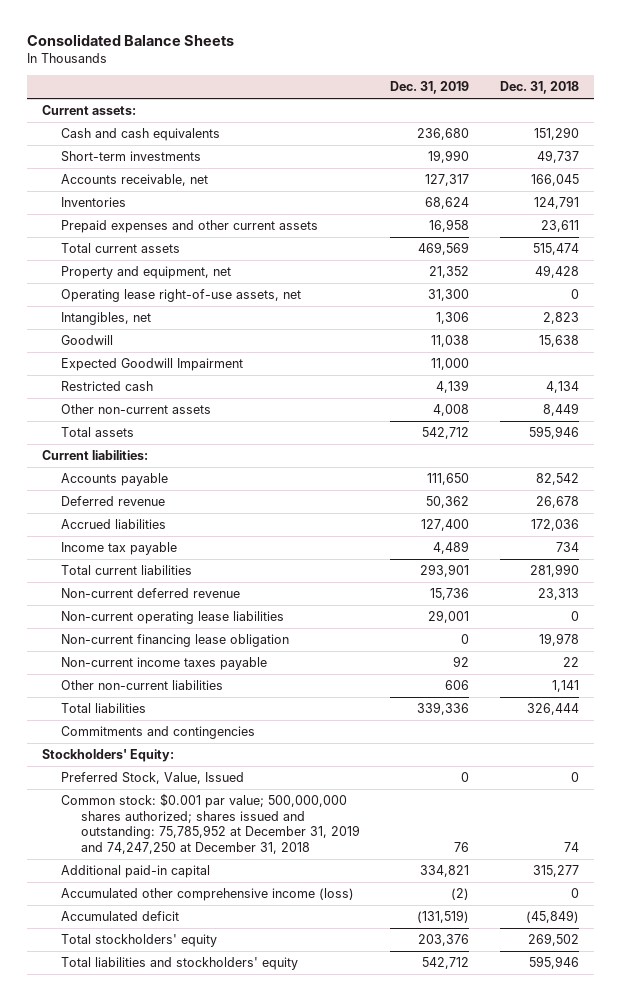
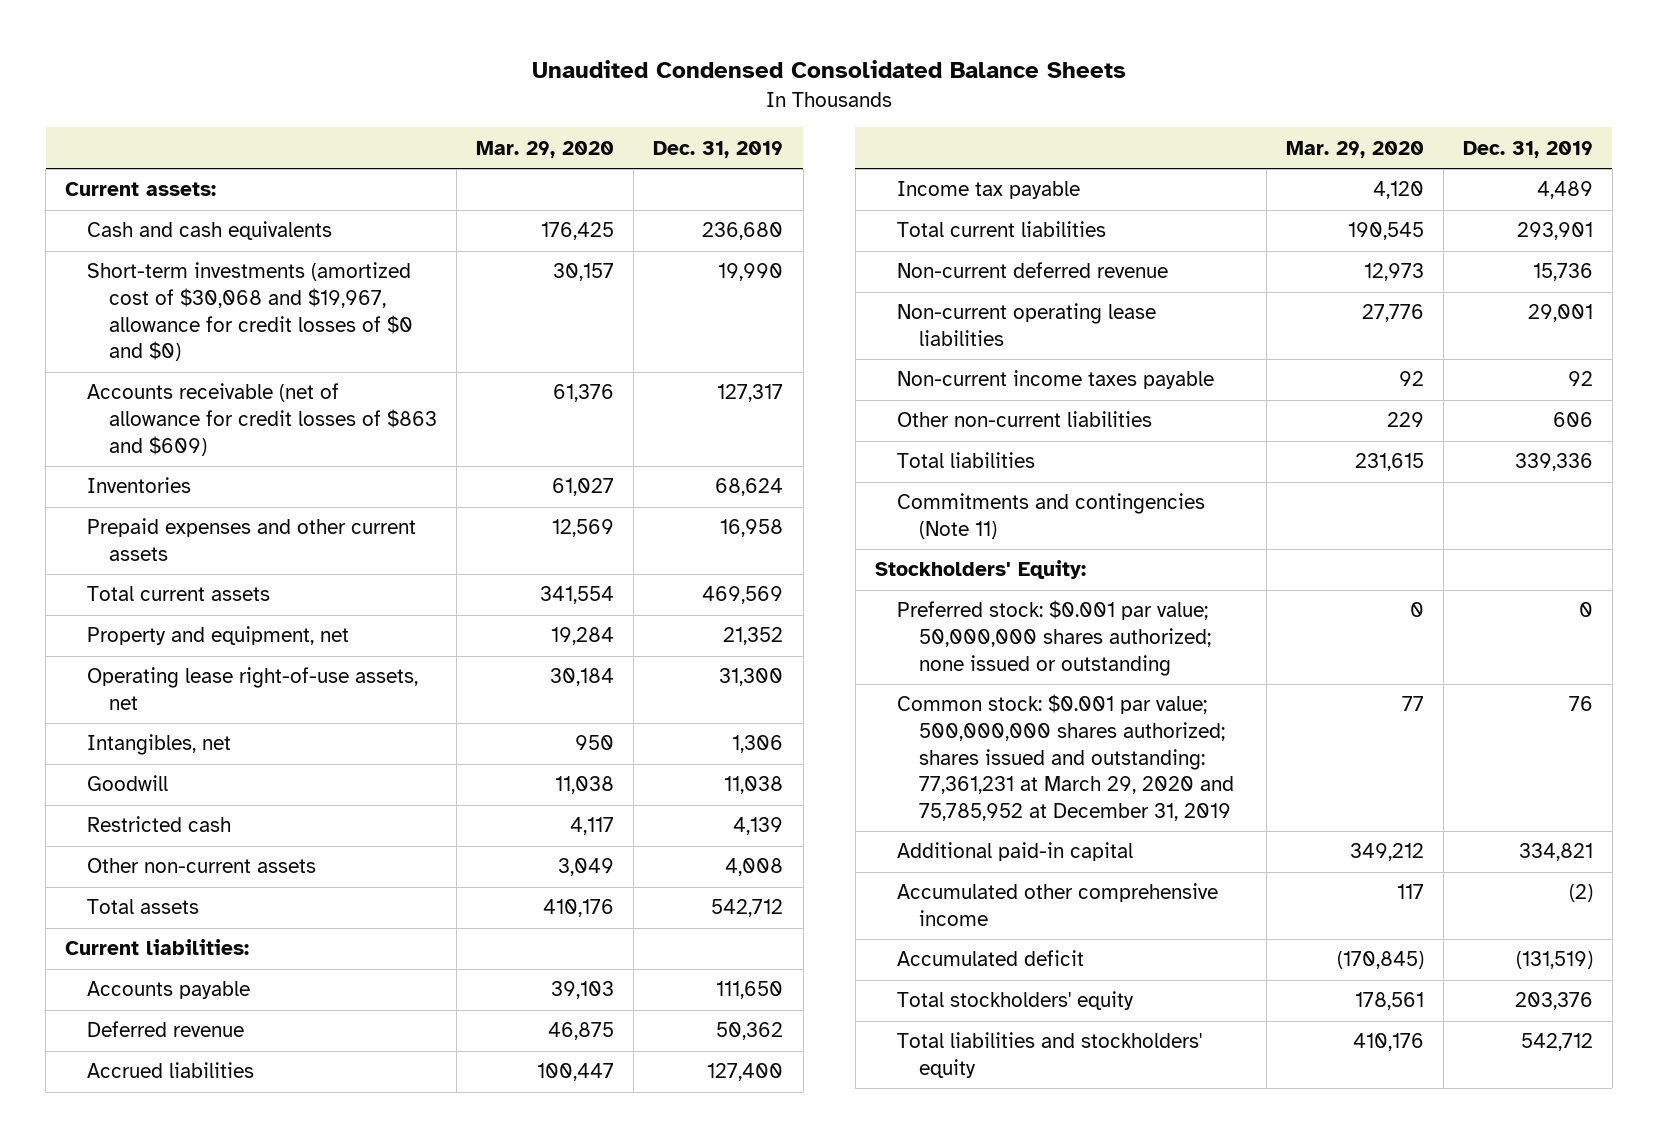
[26,34,234,47] Consolidated Balance Sheets -> [532,60,1127,79] Unaudited Condensed Consolidated Balance Sheets
[499,81,579,95] Dec. 31, 2018 -> none
none -> [476,140,615,158] Mar. 29, 2020
[61,151,202,163] Short-term investments -> [87,262,414,362] Short-term investments (amortized cost of $30,068 and $19,967, allowance for credit losses of $0 and $0)
[61,174,209,187] Accounts receivable, net -> [87,383,438,456] Accounts receivable (net of allowance for credit losses of $863 and $609)
[61,358,244,372] Expected Goodwill Impairment -> none
[61,634,290,648] Non-current financing lease obligation -> none
[61,726,256,740] Commitments and contingencies -> [896,493,1205,540] Commitments and contingencies (Note 11)
[61,772,245,785] Preferred Stock, Value, Issued -> [896,600,1211,676] Preferred stock: $0.001 par value; 50,000,000 shares authorized; none issued or outstanding
[61,793,360,855] Common stock: $0.001 par value; 500,000,000 shares authorized; shares issued and outstanding: 75,785,952 at December 31, 2019 and 74,247,250 at December 31, 2018 -> [896,694,1234,821] Common stock: $0.001 par value; 500,000,000 shares authorized; shares issued and outstanding: 77,361,231 at March 29, 2020 and 75,785,952 at December 31, 2019
[61,888,355,902] Accumulated other comprehensive income (loss) -> [896,883,1218,927] Accumulated other comprehensive income

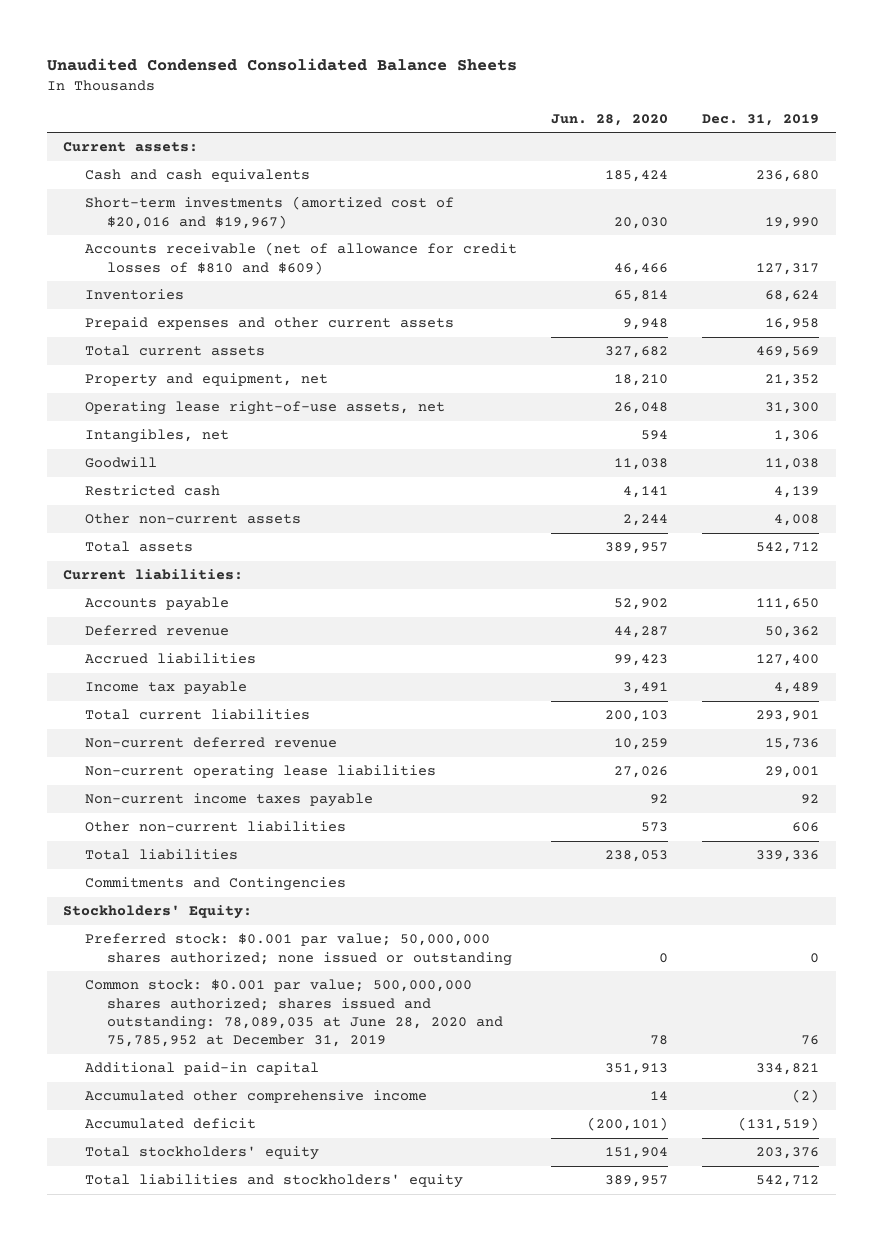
[476,140,615,158] Mar. 29, 2020 -> none
none -> [551,113,669,126] Jun. 28, 2020
[87,262,414,362] Short-term investments (amortized cost of $30,068 and $19,967, allowance for credit losses of $0 and $0) -> [85,196,455,229] Short-term investments (amortized cost of $20,016 and $19,967)
[87,383,438,456] Accounts receivable (net of allowance for credit losses of $863 and $609) -> [85,242,518,275] Accounts receivable (net of allowance for credit losses of $810 and $609)
[896,493,1205,540] Commitments and contingencies (Note 11) -> [85,877,347,892] Commitments and Contingencies
[896,694,1234,821] Common stock: $0.001 par value; 500,000,000 shares authorized; shares issued and outstanding: 77,361,231 at March 29, 2020 and 75,785,952 at December 31, 2019 -> [85,979,504,1048] Common stock: $0.001 par value; 500,000,000 shares authorized; shares issued and outstanding: 78,089,035 at June 28, 2020 and 75,785,952 at December 31, 2019

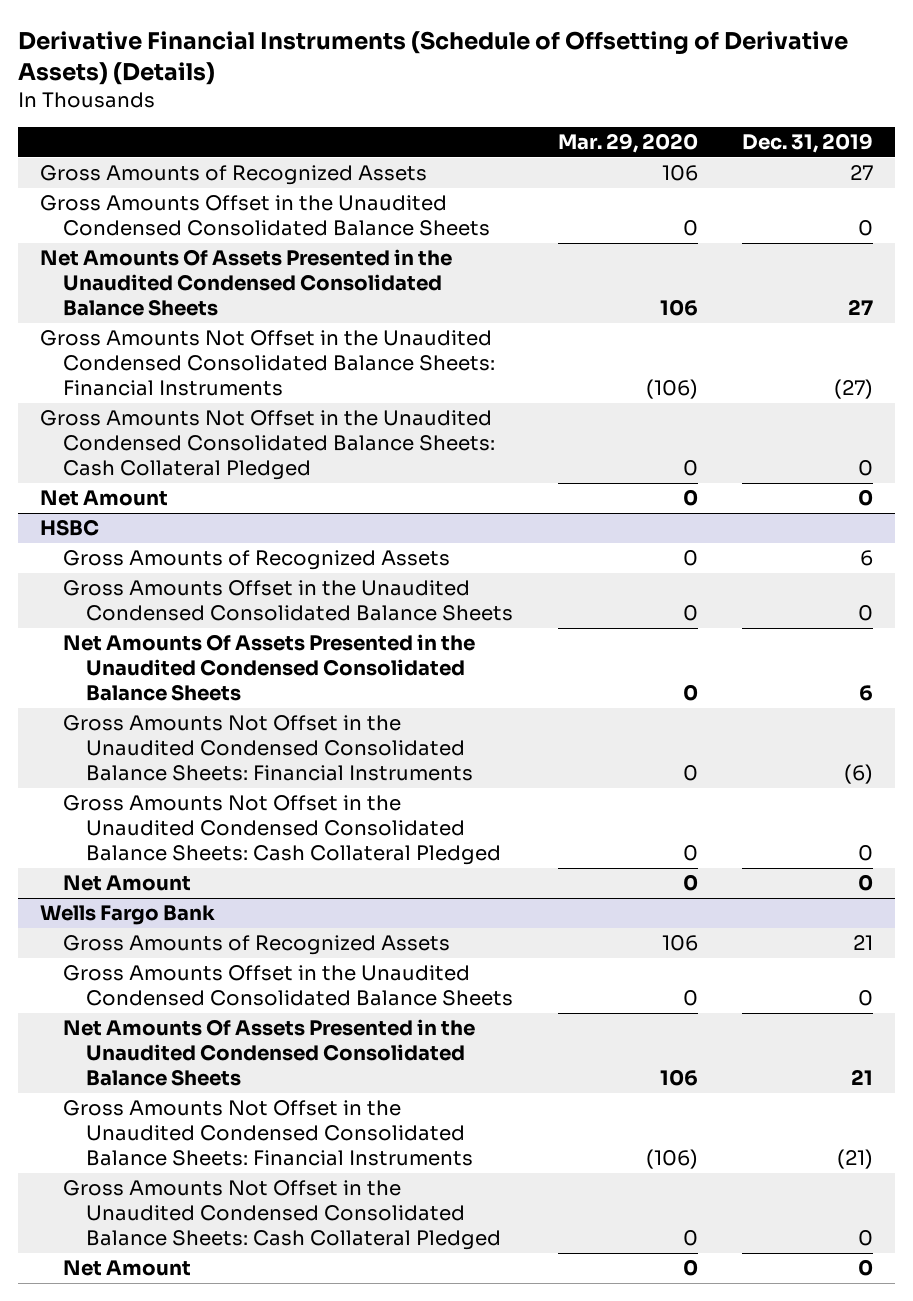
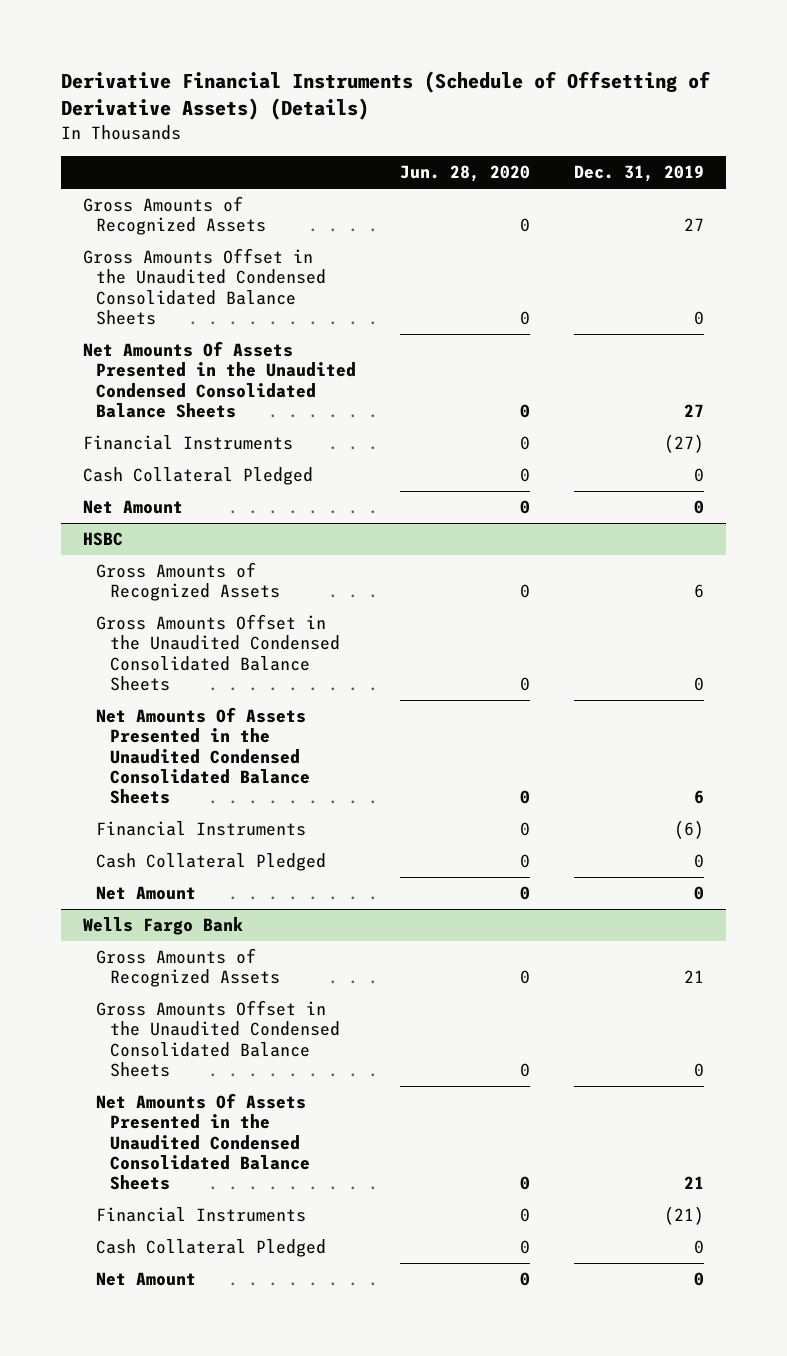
[557,132,698,153] Mar. 29, 2020 -> none
none -> [400,165,531,183] Jun. 28, 2020
[39,330,496,396] Gross Amounts Not Offset in the Unaudited Condensed Consolidated Balance Sheets: Financial Instruments -> [82,435,293,451] Financial Instruments
[39,410,496,480] Gross Amounts Not Offset in the Unaudited Condensed Consolidated Balance Sheets: Cash Collateral Pledged -> [82,467,313,486] Cash Collateral Pledged
[63,715,474,781] Gross Amounts Not Offset in the Unaudited Condensed Consolidated Balance Sheets: Financial Instruments -> [96,821,307,837] Financial Instruments
[63,795,502,865] Gross Amounts Not Offset in the Unaudited Condensed Consolidated Balance Sheets: Cash Collateral Pledged -> [96,853,327,872] Cash Collateral Pledged
[63,1100,474,1166] Gross Amounts Not Offset in the Unaudited Condensed Consolidated Balance Sheets: Financial Instruments -> [96,1207,307,1223] Financial Instruments
[63,1180,502,1250] Gross Amounts Not Offset in the Unaudited Condensed Consolidated Balance Sheets: Cash Collateral Pledged -> [96,1239,327,1258] Cash Collateral Pledged

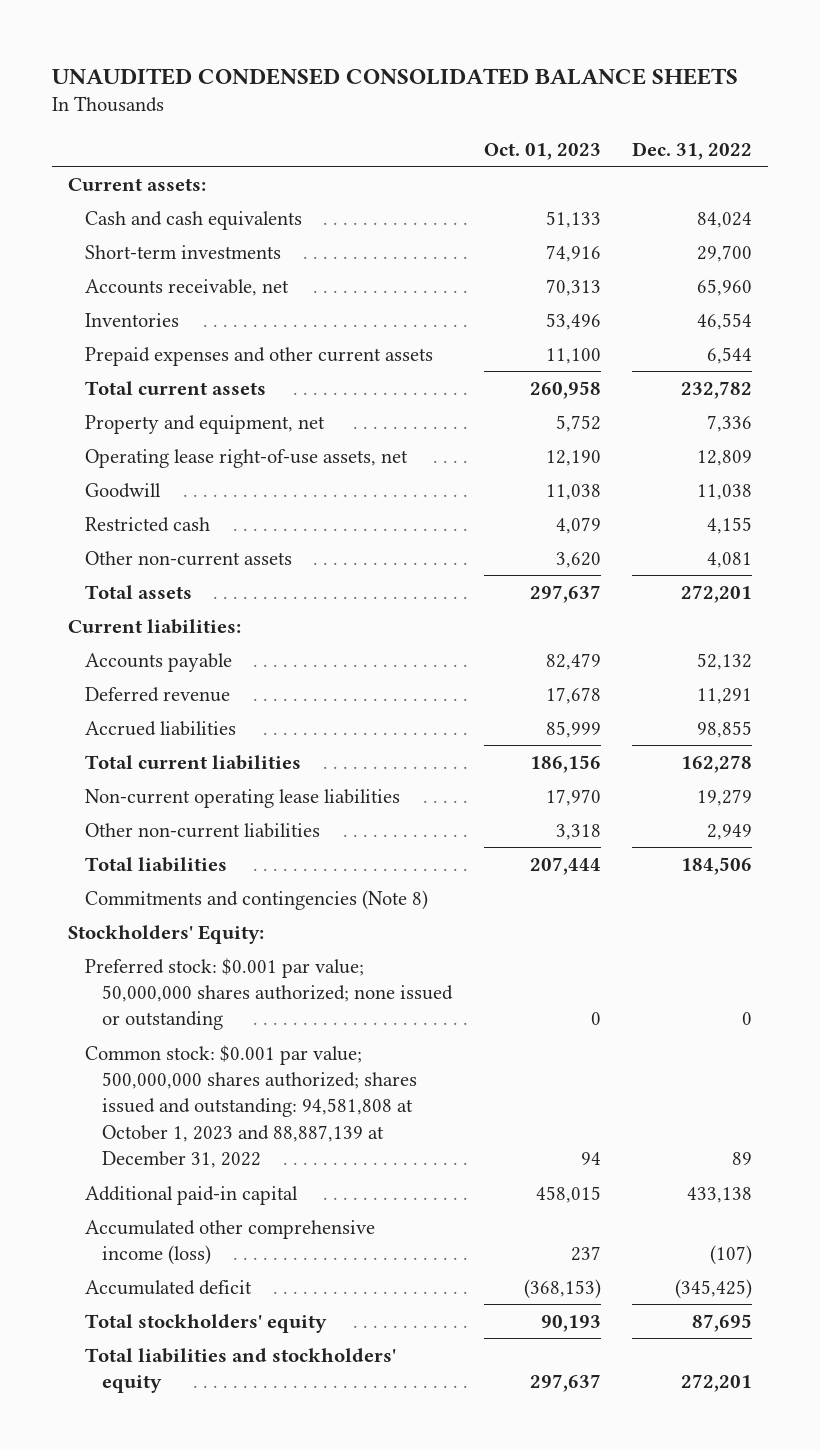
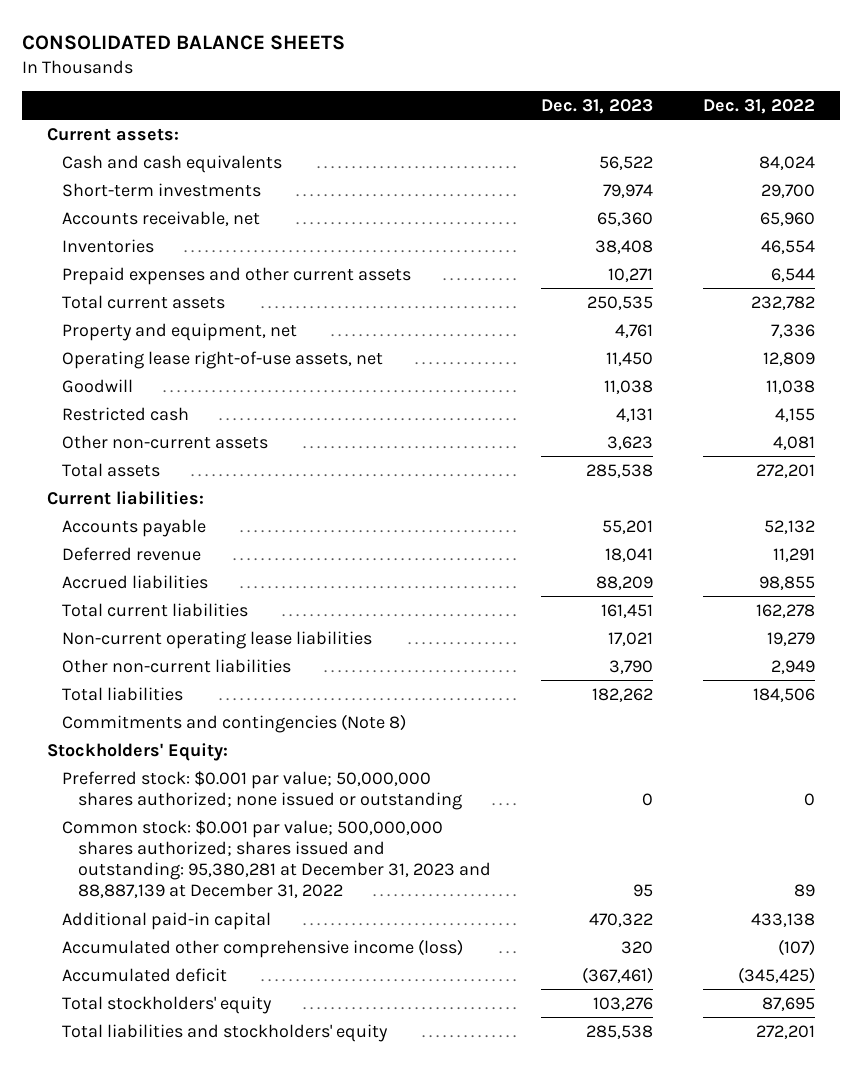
[51,67,738,85] UNAUDITED CONDENSED CONSOLIDATED BALANCE SHEETS -> [21,35,345,51] CONSOLIDATED BALANCE SHEETS
[483,142,601,160] Oct. 01, 2023 -> none
none -> [541,98,654,114] Dec. 31, 2023
[84,1044,418,1169] Common stock: $0.001 par value; 500,000,000 shares authorized; shares issued and outstanding: 94,581,808 at October 1, 2023 and 88,887,139 at December 31, 2022 -> [62,819,492,899] Common stock: $0.001 par value; 500,000,000 shares authorized; shares issued and outstanding: 95,380,281 at December 31, 2023 and 88,887,139 at December 31, 2022

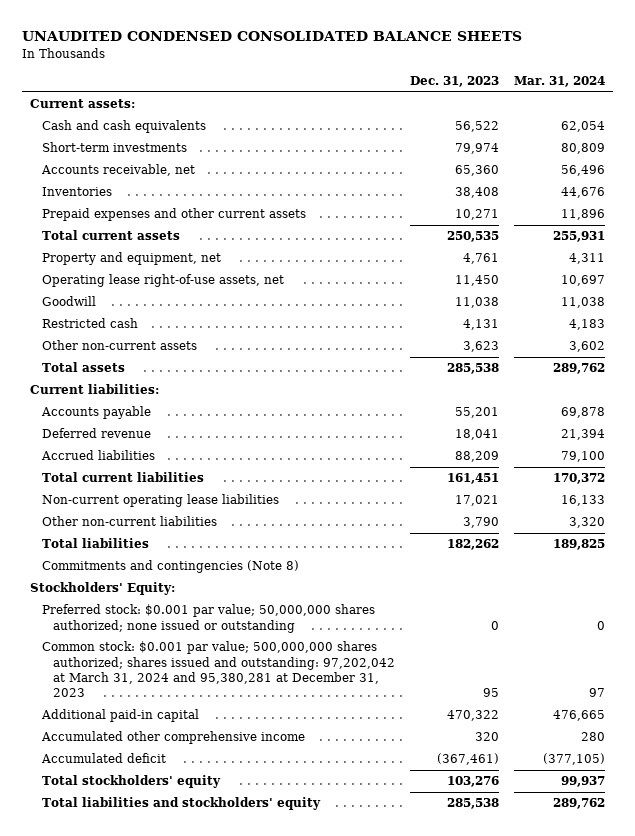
[21,35,345,51] CONSOLIDATED BALANCE SHEETS -> [22,31,523,42] UNAUDITED CONDENSED CONSOLIDATED BALANCE SHEETS
[703,98,816,114] Dec. 31, 2022 -> none
none -> [514,76,606,88] Mar. 31, 2024
[62,819,492,899] Common stock: $0.001 par value; 500,000,000 shares authorized; shares issued and outstanding: 95,380,281 at December 31, 2023 and 88,887,139 at December 31, 2022 -> [41,641,396,698] Common stock: $0.001 par value; 500,000,000 shares authorized; shares issued and outstanding: 97,202,042 at March 31, 2024 and 95,380,281 at December 31, 2023
[62,938,464,958] Accumulated other comprehensive income (loss) -> [40,731,305,745] Accumulated other comprehensive income

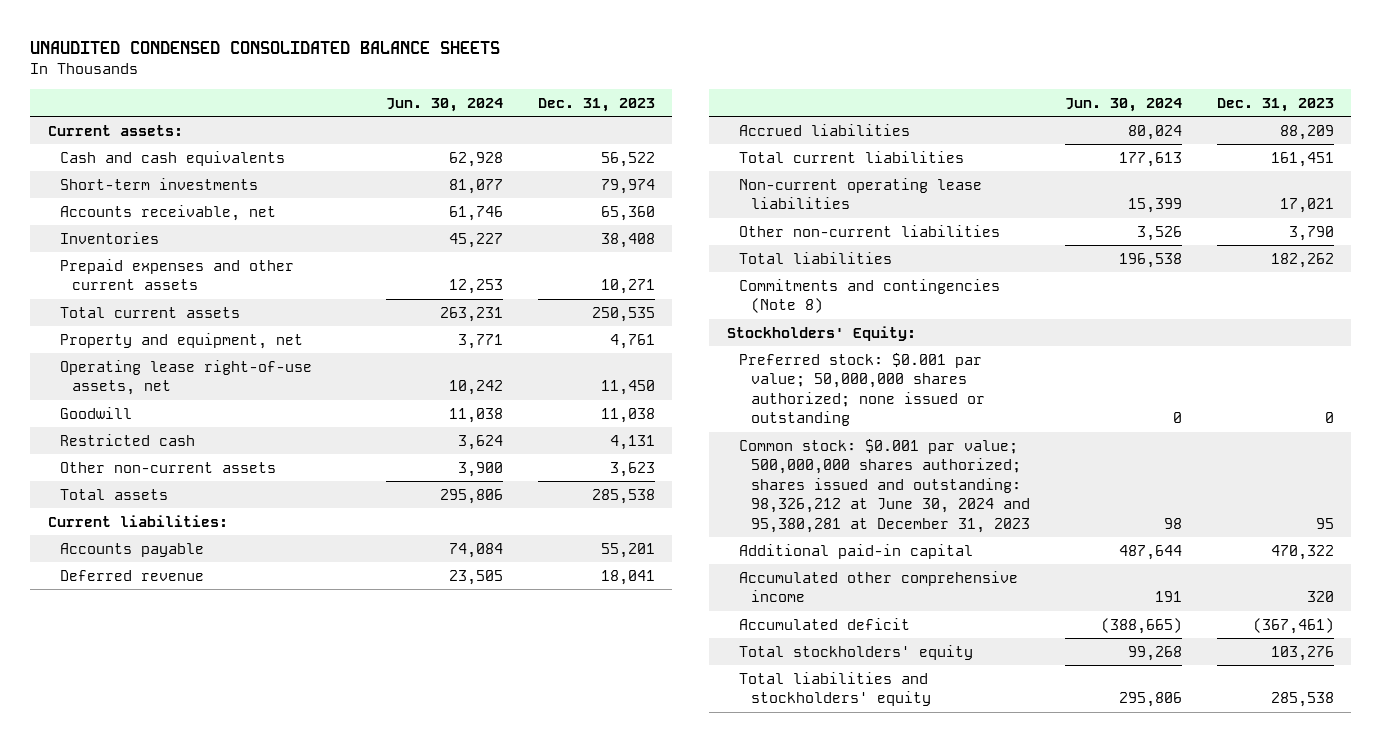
[514,76,606,88] Mar. 31, 2024 -> none
none -> [385,97,503,112] Jun. 30, 2024
[41,641,396,698] Common stock: $0.001 par value; 500,000,000 shares authorized; shares issued and outstanding: 97,202,042 at March 31, 2024 and 95,380,281 at December 31, 2023 -> [739,438,1031,533] Common stock: $0.001 par value; 500,000,000 shares authorized; shares issued and outstanding: 98,326,212 at June 30, 2024 and 95,380,281 at December 31, 2023

